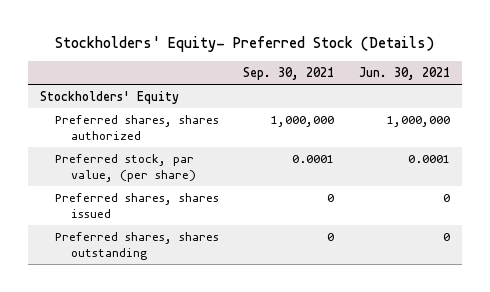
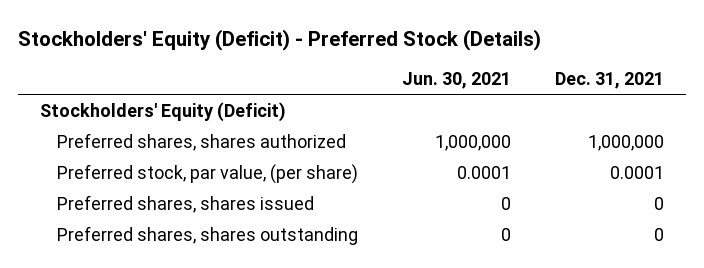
[54,36,434,53] Stockholders' Equity- Preferred Stock (Details) -> [17,28,541,51] Stockholders' Equity (Deficit) - Preferred Stock (Details)
[243,66,335,80] Sep. 30, 2021 -> none
none -> [555,72,665,90] Dec. 31, 2021
[40,90,180,104] Stockholders' Equity -> [39,101,286,122] Stockholders' Equity (Deficit)

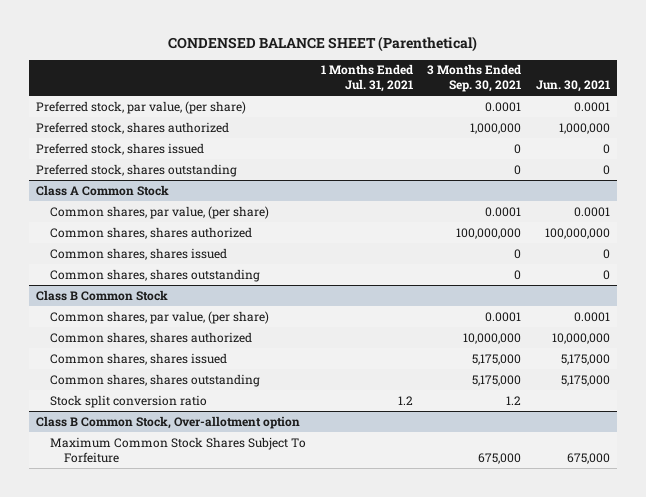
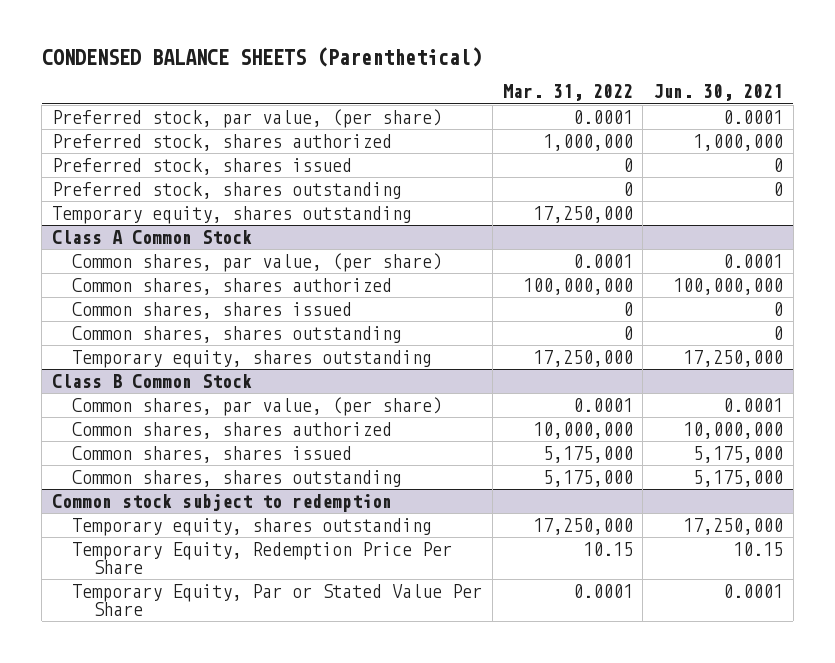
[167,35,477,52] CONDENSED BALANCE SHEET (Parenthetical) -> [41,46,482,67] CONDENSED BALANCE SHEETS (Parenthetical)
[320,64,413,93] 1 Months Ended Jul. 31, 2021 -> none
[427,64,522,93] 3 Months Ended Sep. 30, 2021 -> none
none -> [502,84,633,102] Mar. 31, 2022
none -> [51,205,412,224] Temporary equity, shares outstanding
none -> [72,349,433,368] Temporary equity, shares outstanding
[50,394,208,408] Stock split conversion ratio -> none
[36,415,301,429] Class B Common Stock, Over-allotment option -> none
[50,436,307,463] Maximum Common Stock Shares Subject To Forfeiture -> none
none -> [51,493,392,512] Common stock subject to redemption
none -> [72,517,433,536] Temporary equity, shares outstanding
none -> [72,541,453,574] Temporary Equity, Redemption Price Per Share
none -> [72,583,483,616] Temporary Equity, Par or Stated Value Per Share

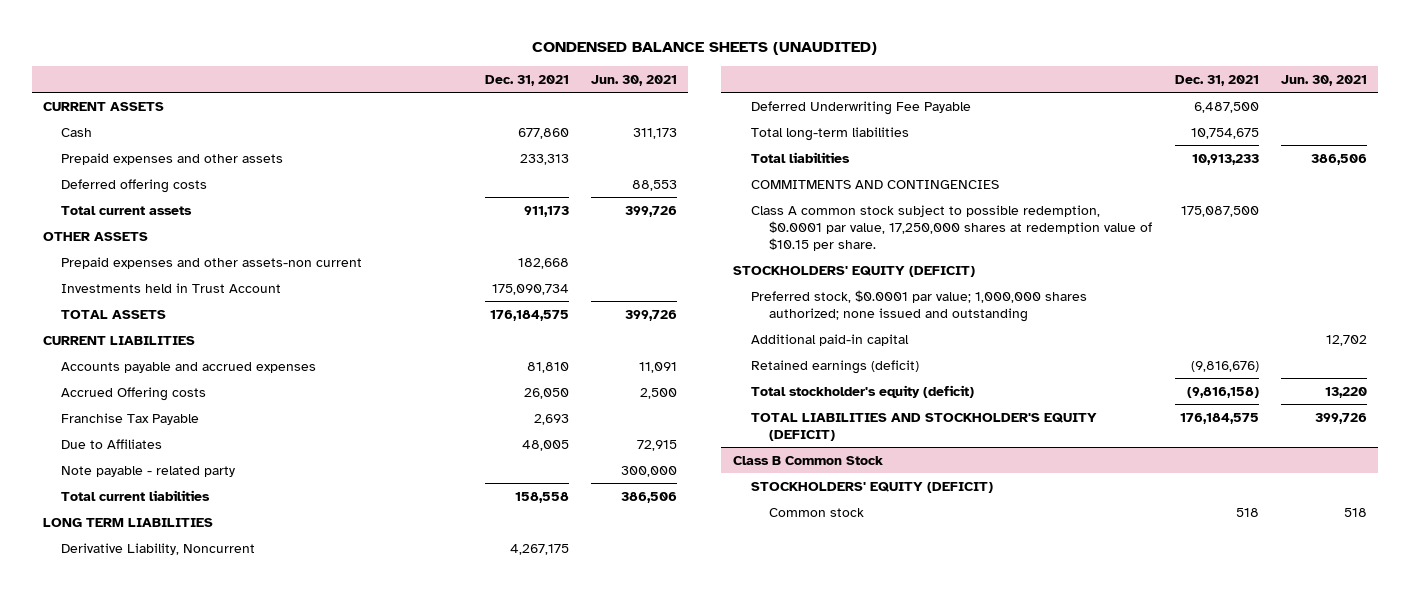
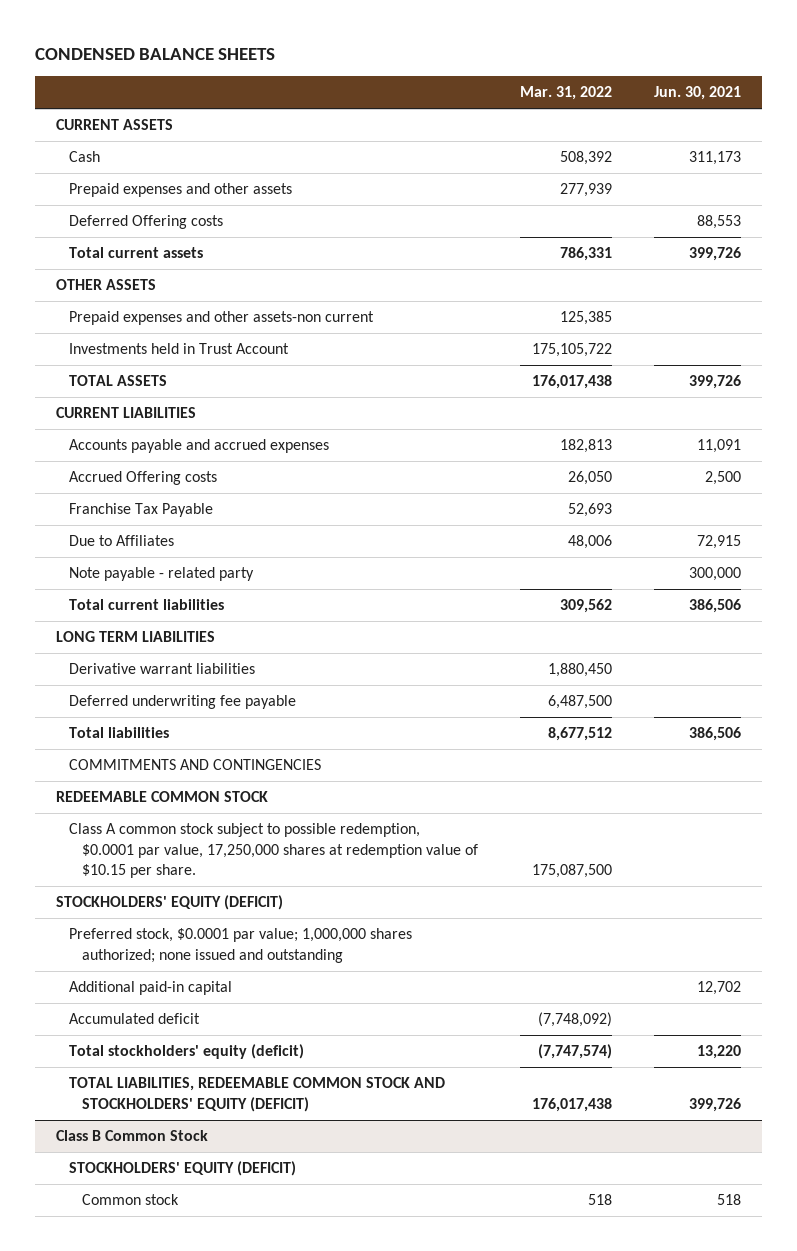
[531,42,877,56] CONDENSED BALANCE SHEETS (UNAUDITED) -> [35,48,276,61] CONDENSED BALANCE SHEETS
[484,74,569,86] Dec. 31, 2021 -> none
none -> [519,86,612,101] Mar. 31, 2022
[61,178,208,193] Deferred offering costs -> [68,215,223,230] Deferred Offering costs
[750,126,909,141] Total long-term liabilities -> none
[61,542,256,555] Derivative Liability, Noncurrent -> [68,663,255,675] Derivative warrant liabilities
[750,100,971,115] Deferred Underwriting Fee Payable -> [68,695,296,710] Deferred underwriting fee payable
none -> [56,791,269,803] REDEEMABLE COMMON STOCK
[750,359,919,374] Retained earnings (deficit) -> [68,1013,200,1025] Accumulated deficit
[750,384,974,398] Total stockholder's equity (deficit) -> [68,1044,304,1060] Total stockholders' equity (deficit)
[750,412,1097,441] TOTAL LIABILITIES AND STOCKHOLDER'S EQUITY (DEFICIT) -> [68,1077,445,1112] TOTAL LIABILITIES, REDEEMABLE COMMON STOCK AND STOCKHOLDERS' EQUITY (DEFICIT)

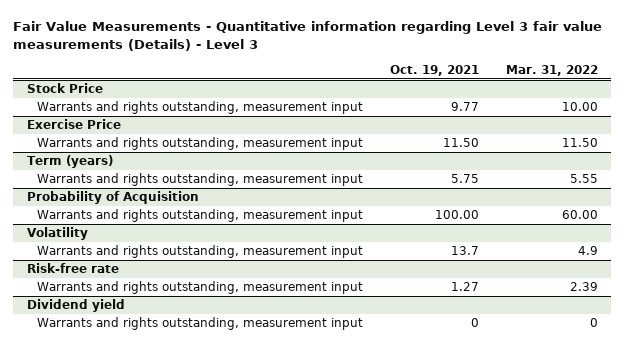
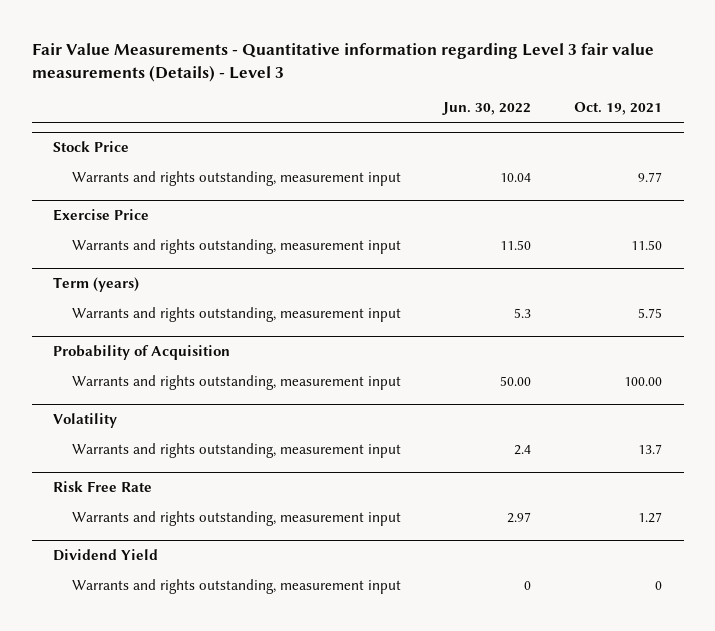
[505,64,598,76] Mar. 31, 2022 -> none
none -> [442,102,532,116] Jun. 30, 2022
[26,263,119,274] Risk-free rate -> [53,480,153,492] Risk Free Rate
[26,299,125,313] Dividend yield -> [53,548,159,561] Dividend Yield

